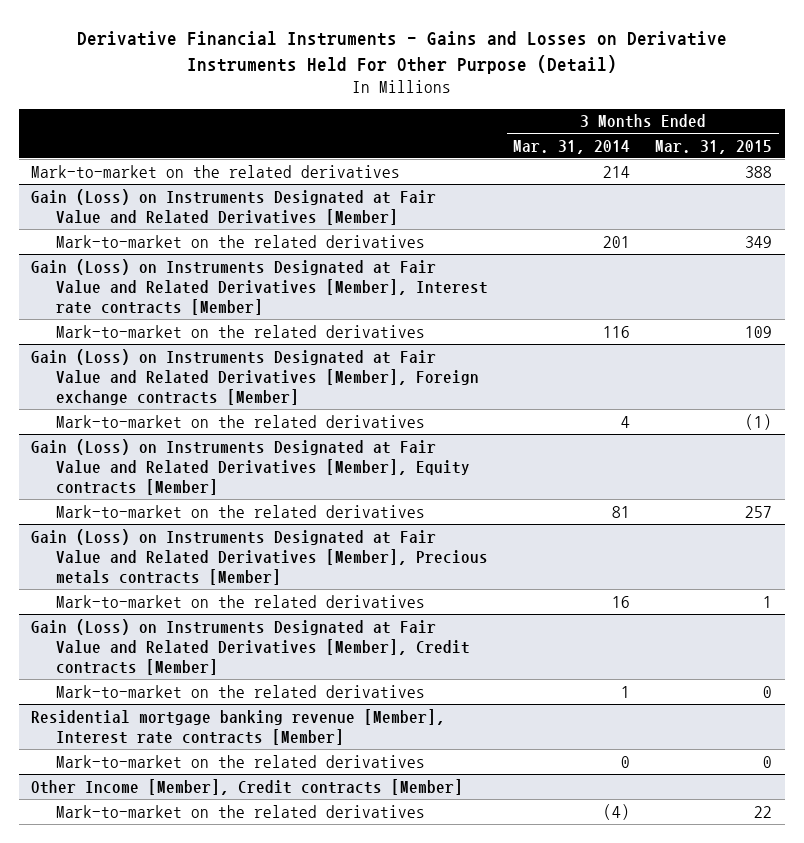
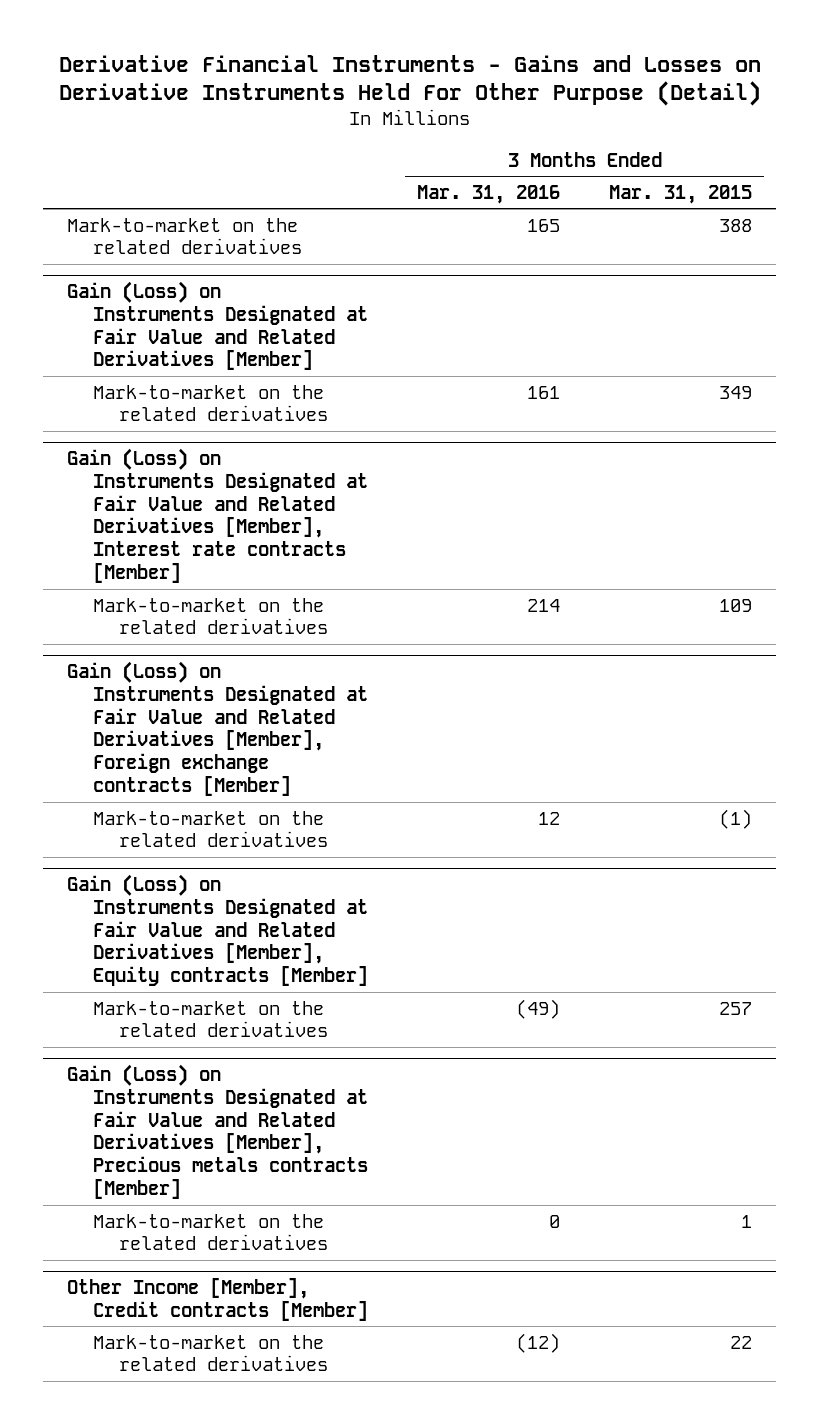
[512,139,630,154] Mar. 31, 2014 -> none
none -> [417,184,561,204] Mar. 31, 2016
[31,618,470,676] Gain (Loss) on Instruments Designated at Fair Value and Related Derivatives [Member], Credit contracts [Member] -> none
[55,684,425,698] Mark-to-market on the related derivatives -> none
[31,708,446,745] Residential mortgage banking revenue [Member], Interest rate contracts [Member] -> none
[55,754,425,768] Mark-to-market on the related derivatives -> none

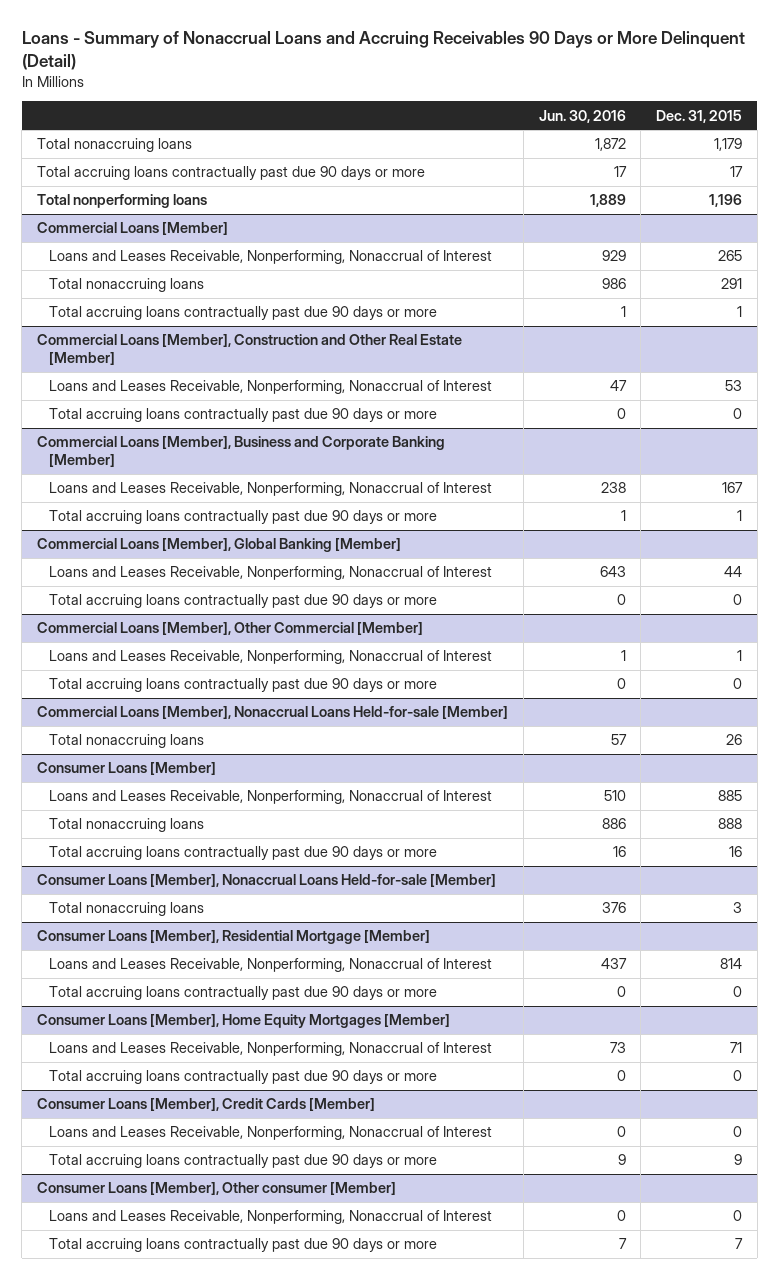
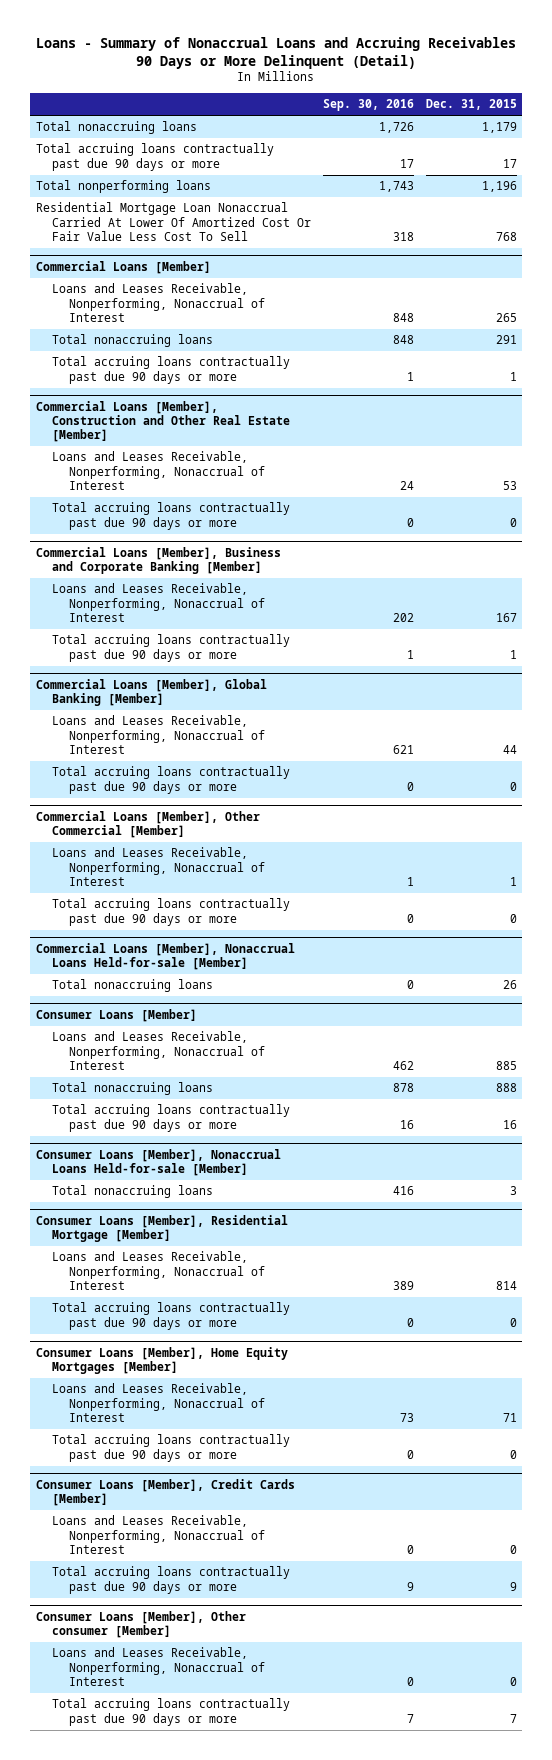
[538,109,626,123] Jun. 30, 2016 -> none
none -> [322,99,414,112] Sep. 30, 2016
none -> [35,202,312,242] Residential Mortgage Loan Nonaccrual Carried At Lower Of Amortized Cost Or Fair Value Less Cost To Sell

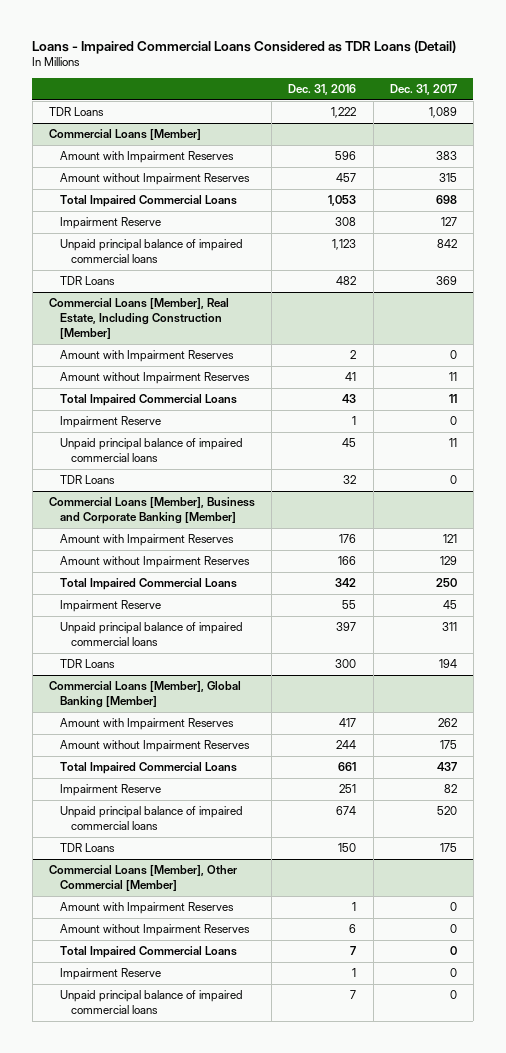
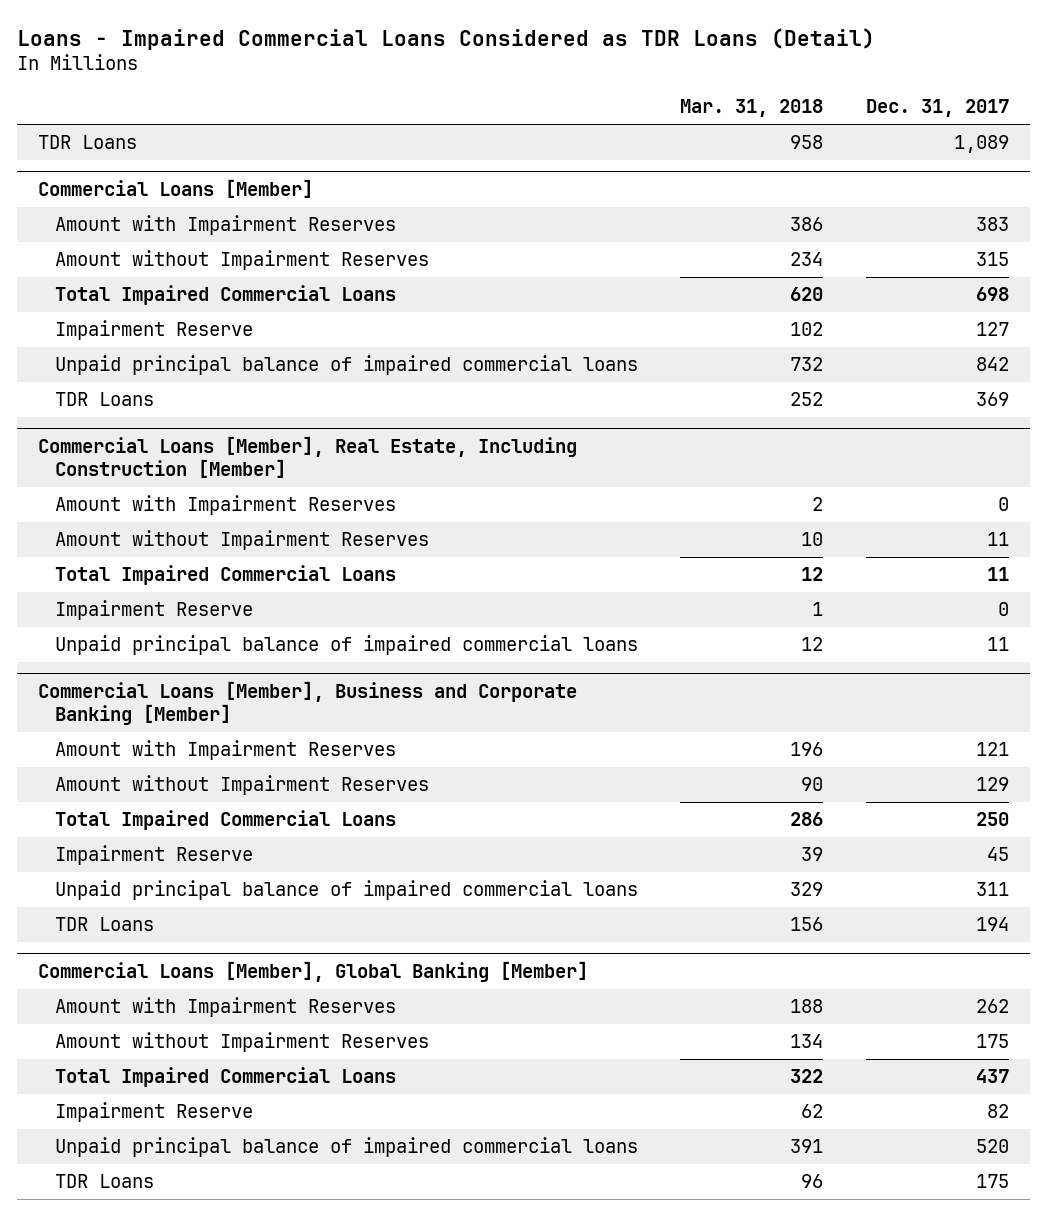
[288,84,357,96] Dec. 31, 2016 -> none
none -> [680,99,824,118] Mar. 31, 2018
[60,475,116,485] TDR Loans -> none
[49,865,238,892] Commercial Loans [Member], Other Commercial [Member] -> none
[60,902,235,915] Amount with Impairment Reserves -> none
[60,924,251,937] Amount without Impairment Reserves -> none
[60,946,238,959] Total Impaired Commercial Loans -> none
[60,968,162,981] Impairment Reserve -> none
[60,990,244,1015] Unpaid principal balance of impaired commercial loans -> none

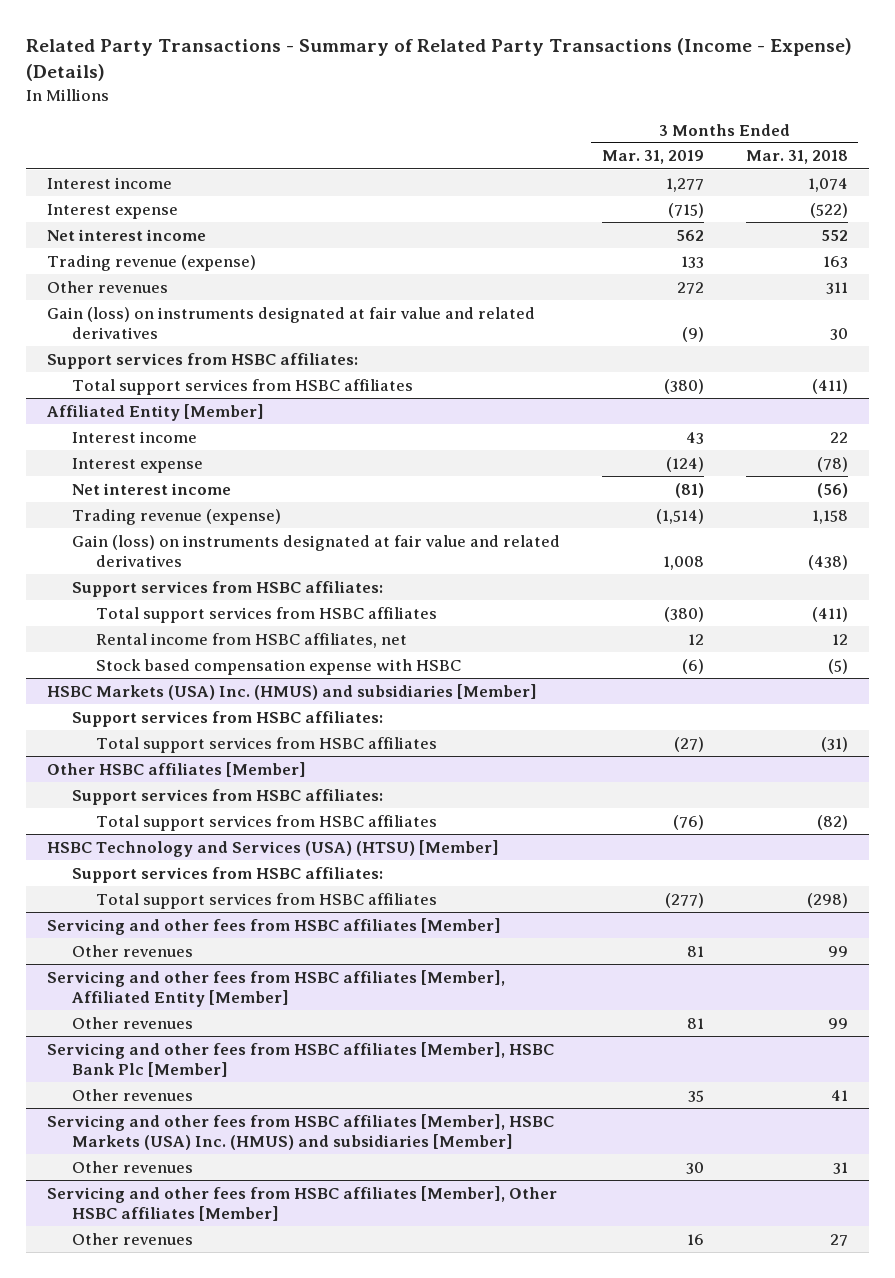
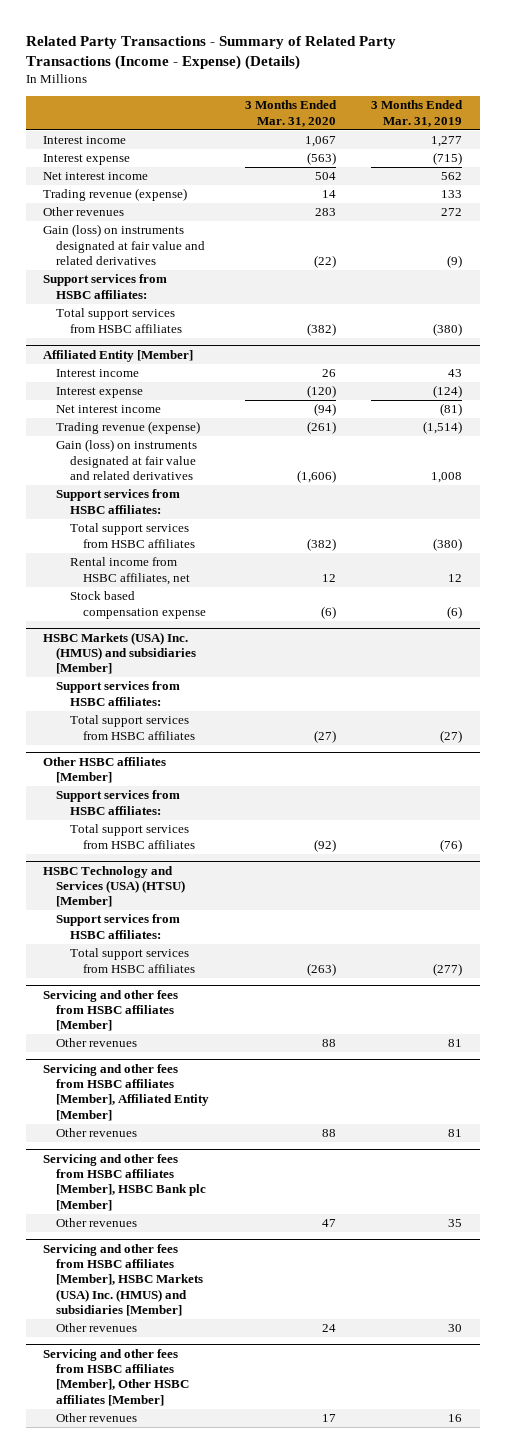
[745,150,848,165] Mar. 31, 2018 -> none
none -> [244,100,337,127] 3 Months Ended Mar. 31, 2020
[96,658,462,675] Stock based compensation expense with HSBC -> [69,591,206,619] Stock based compensation expense
[47,1041,555,1078] Servicing and other fees from HSBC affiliates [Member], HSBC Bank Plc [Member] -> [43,1153,207,1211] Servicing and other fees from HSBC affiliates [Member], HSBC Bank plc [Member]

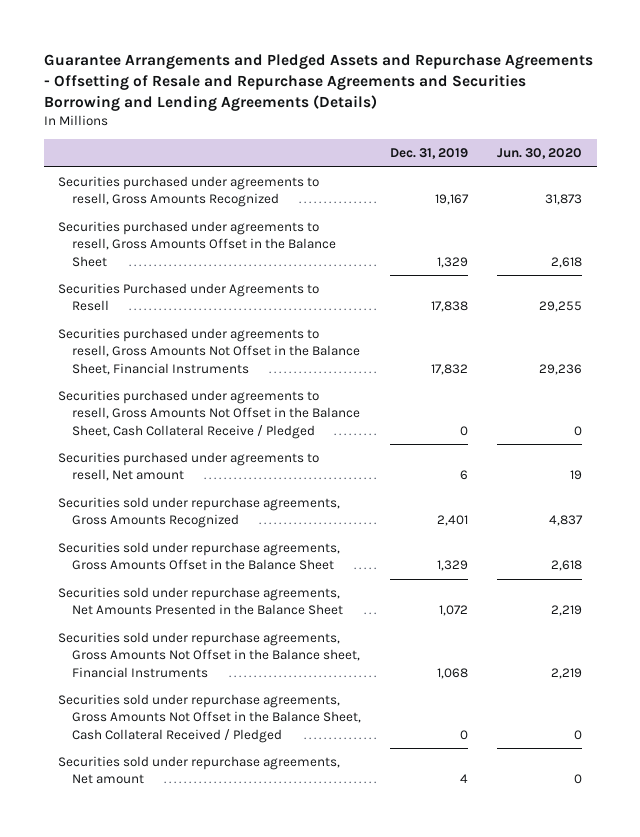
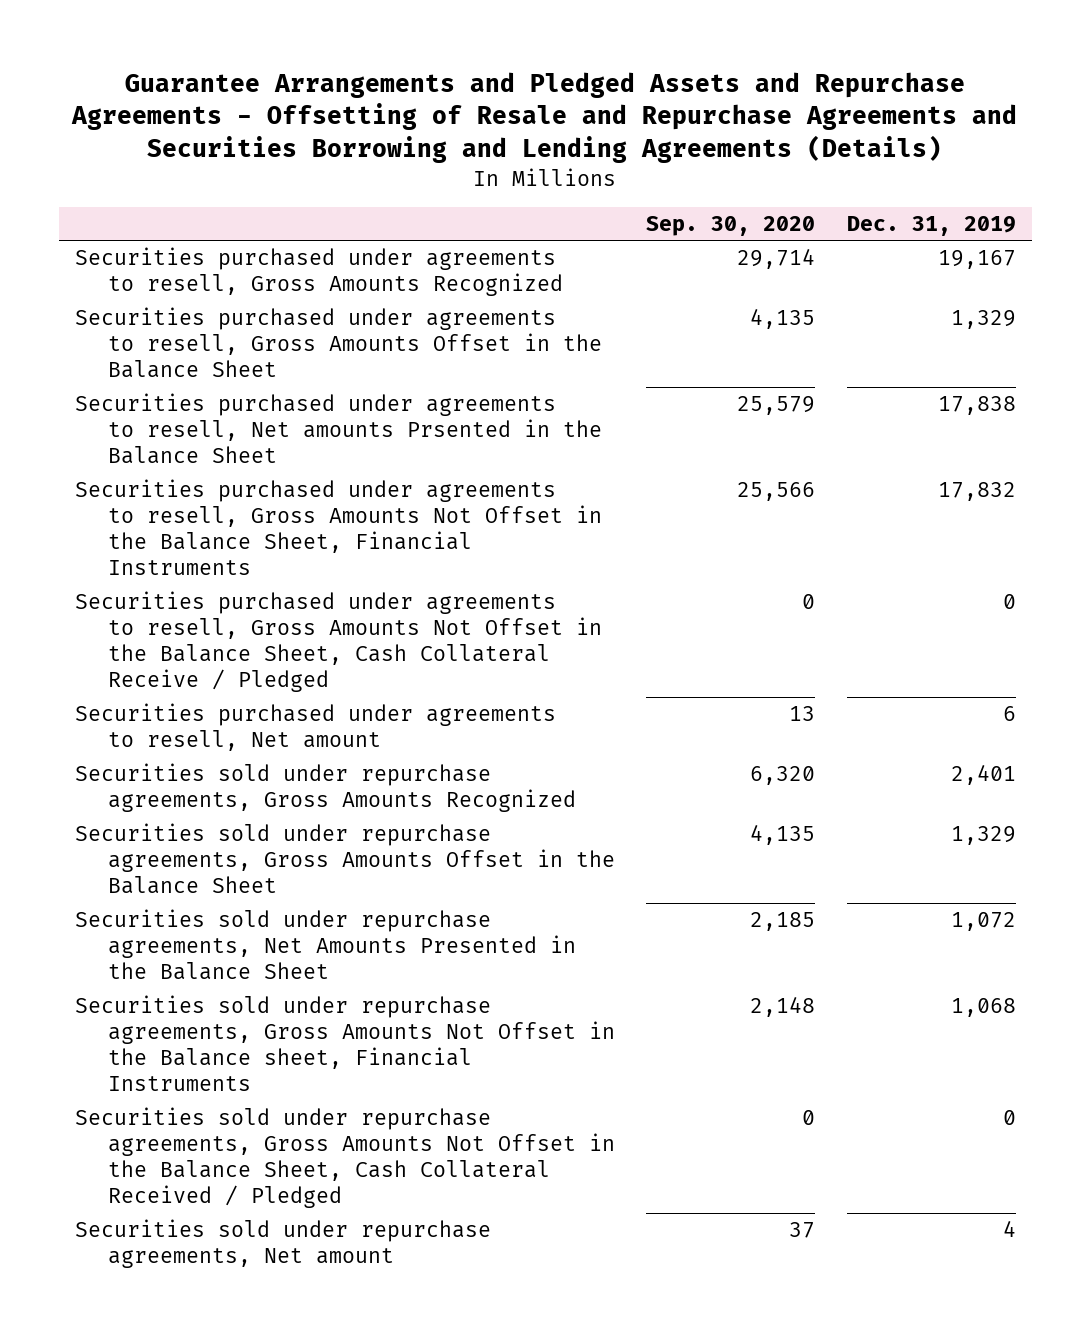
[497,148,583,160] Jun. 30, 2020 -> none
none -> [646,215,816,236] Sep. 30, 2020
[58,283,320,312] Securities Purchased under Agreements to Resell -> [74,393,602,465] Securities purchased under agreements to resell, Net amounts Prsented in the Balance Sheet

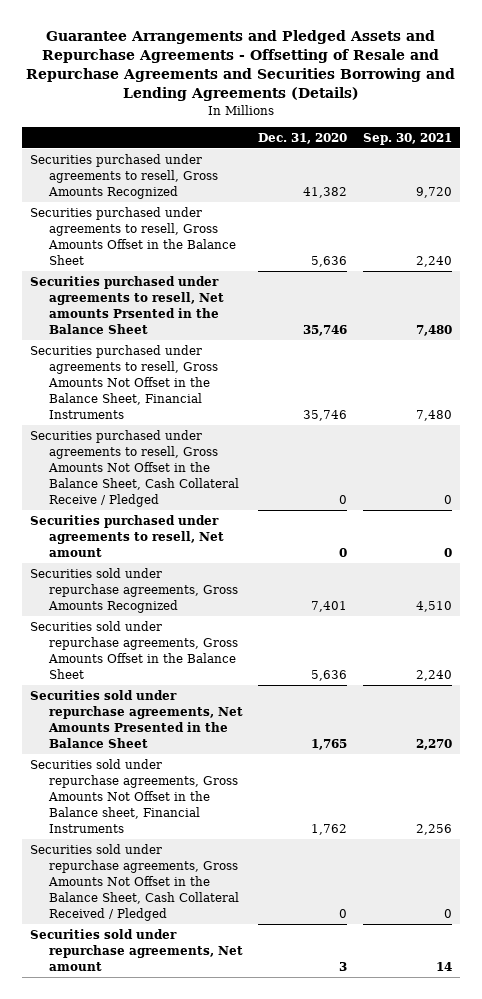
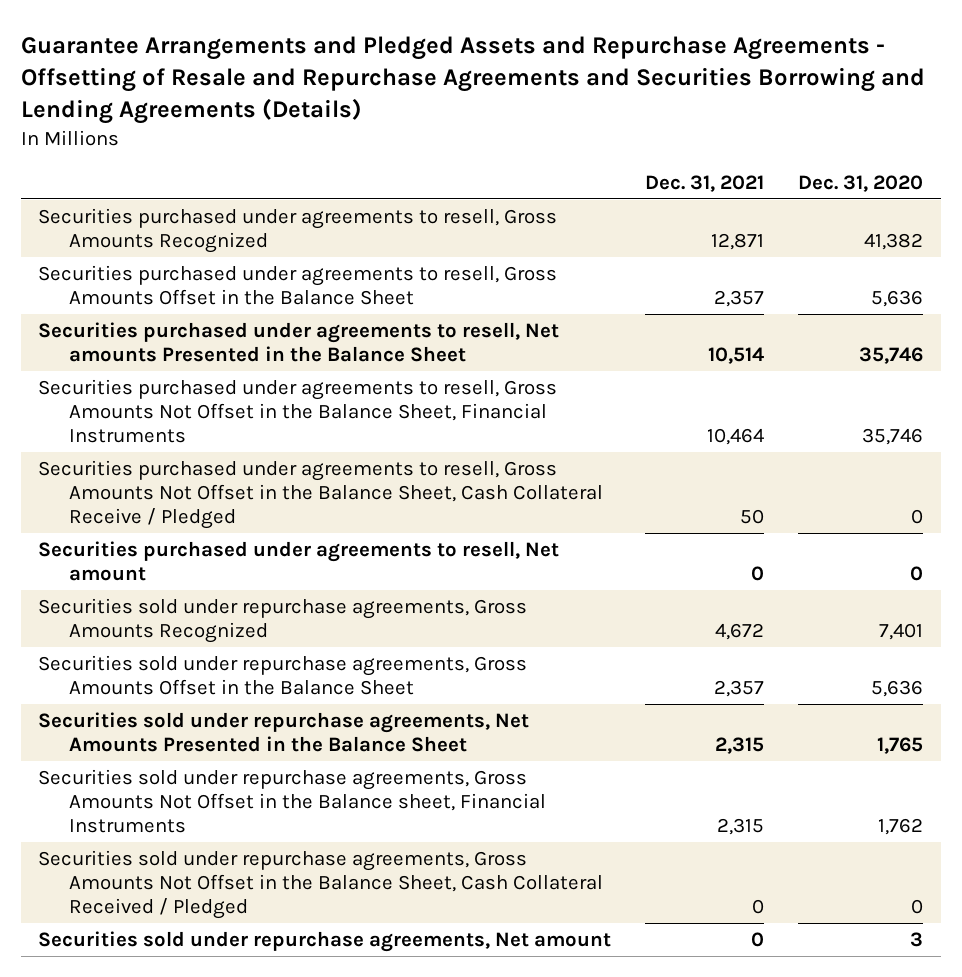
[362,132,452,145] Sep. 30, 2021 -> none
none -> [645,174,765,192] Dec. 31, 2021
[29,276,224,334] Securities purchased under agreements to resell, Net amounts Prsented in the Balance Sheet -> [38,321,560,362] Securities purchased under agreements to resell, Net amounts Presented in the Balance Sheet

